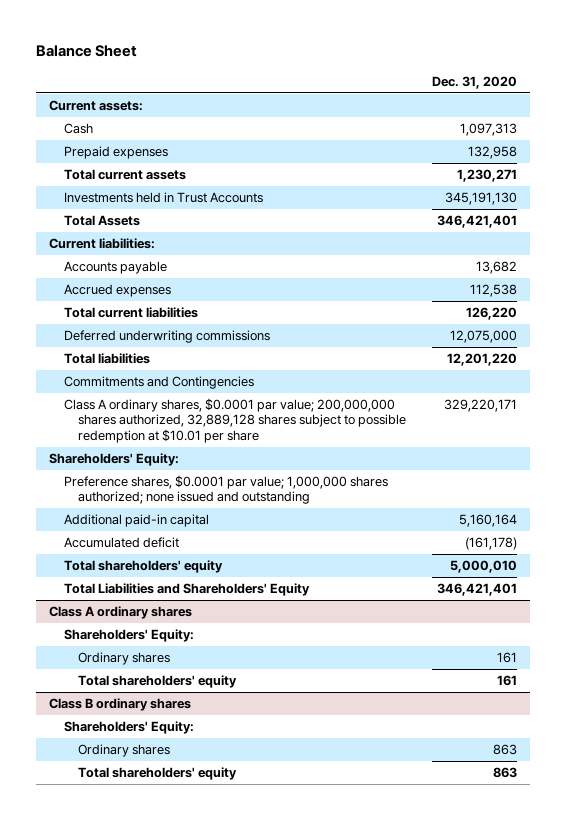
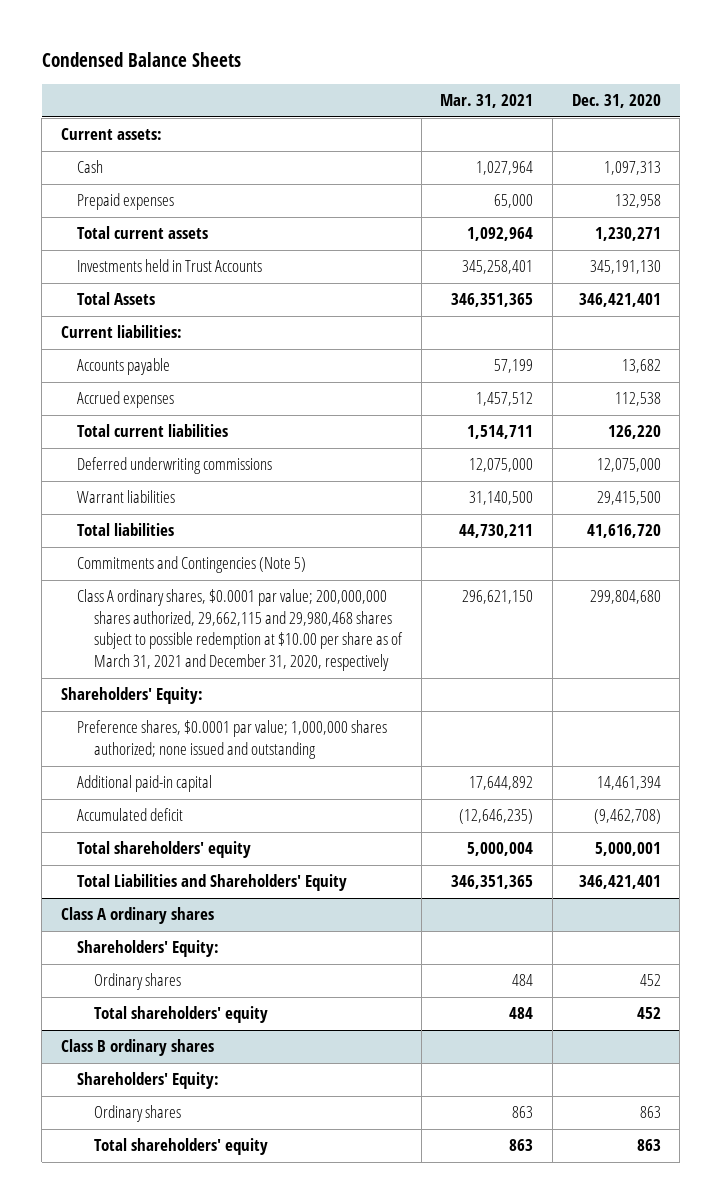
[36,45,138,58] Balance Sheet -> [41,52,241,68] Condensed Balance Sheets
none -> [440,94,534,109] Mar. 31, 2021
none -> [77,490,176,504] Warrant liabilities
[447,353,518,367] 12,201,220 -> [586,524,661,539] 41,616,720
[63,376,254,390] Commitments and Contingencies -> [77,556,307,574] Commitments and Contingencies (Note 5)
[63,398,406,443] Class A ordinary shares, $0.0001 par value; 200,000,000 shares authorized, 32,889,128 shares subject to possible redemption at $10.01 per share -> [77,589,404,671] Class A ordinary shares, $0.0001 par value; 200,000,000 shares authorized, 29,662,115 and 29,980,468 shares subject to possible redemption at $10.00 per share as of March 31, 2021 and December 31, 2020, respectively
[444,399,518,413] 329,220,171 -> [589,590,661,605] 299,804,680
[63,475,388,505] Preference shares, $0.0001 par value; 1,000,000 shares authorized; none issued and outstanding -> [77,720,388,759] Preference shares, $0.0001 par value; 1,000,000 shares authorized; none issued and outstanding
[459,514,518,528] 5,160,164 -> [596,776,661,791] 14,461,394
[465,537,518,551] (161,178) -> [593,809,661,825] (9,462,708)
[450,560,518,574] 5,000,010 -> [594,842,661,857] 5,000,001
[497,652,518,664] 161 -> [639,974,661,987] 452
[497,675,518,687] 161 -> [636,1007,661,1020] 452

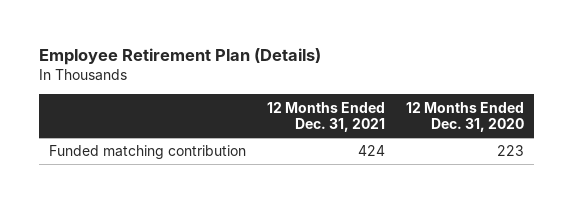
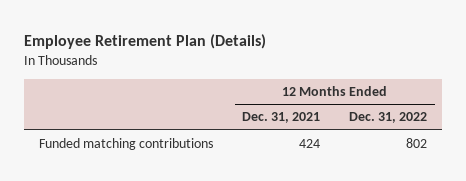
[405,101,524,133] 12 Months Ended Dec. 31, 2020 -> none
none -> [349,112,428,124] Dec. 31, 2022
[49,145,247,160] Funded matching contribution -> [38,138,213,151] Funded matching contributions

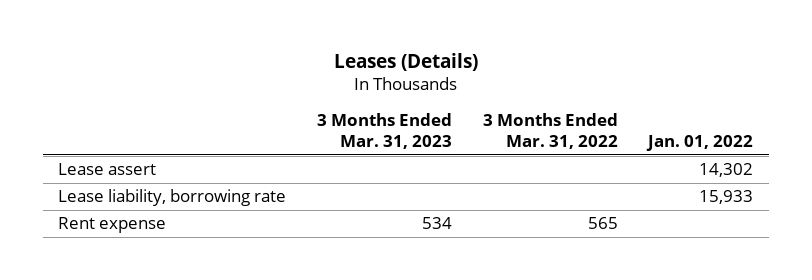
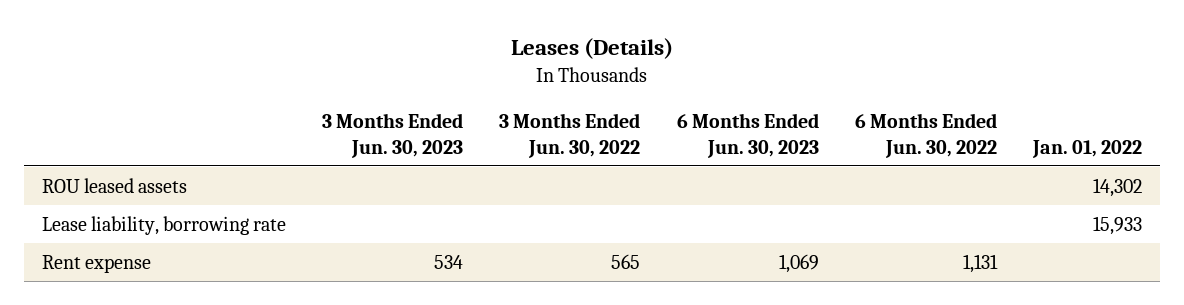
[316,113,452,150] 3 Months Ended Mar. 31, 2023 -> none
[482,113,618,150] 3 Months Ended Mar. 31, 2022 -> none
none -> [322,113,464,158] 3 Months Ended Jun. 30, 2023
none -> [499,113,641,158] 3 Months Ended Jun. 30, 2022
none -> [676,113,819,158] 6 Months Ended Jun. 30, 2023
none -> [854,113,997,158] 6 Months Ended Jun. 30, 2022
[58,163,157,176] Lease assert -> [42,177,188,193] ROU leased assets

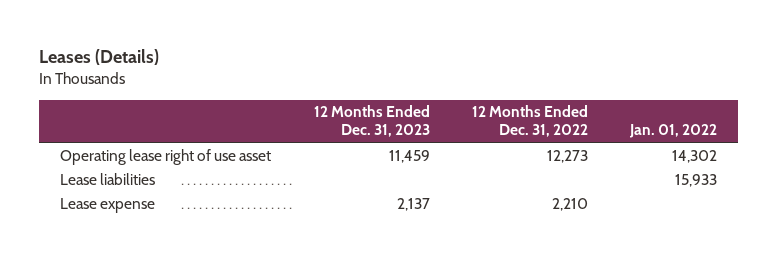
[322,113,464,158] 3 Months Ended Jun. 30, 2023 -> none
[499,113,641,158] 3 Months Ended Jun. 30, 2022 -> none
[676,113,819,158] 6 Months Ended Jun. 30, 2023 -> none
[854,113,997,158] 6 Months Ended Jun. 30, 2022 -> none
none -> [313,105,430,138] 12 Months Ended Dec. 31, 2023
none -> [471,105,588,138] 12 Months Ended Dec. 31, 2022
[42,177,188,193] ROU leased assets -> [60,148,272,165] Operating lease right of use asset
[42,215,287,235] Lease liability, borrowing rate -> [60,172,156,185] Lease liabilities
[42,254,152,273] Rent expense -> [60,197,156,213] Lease expense

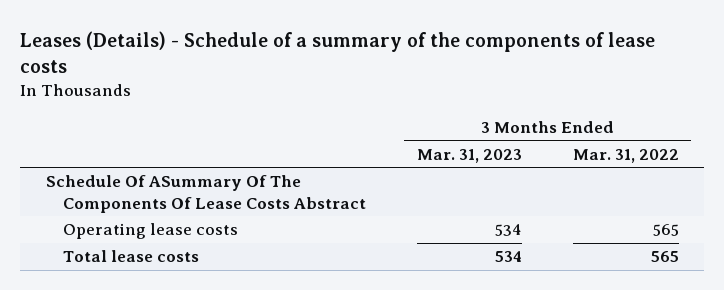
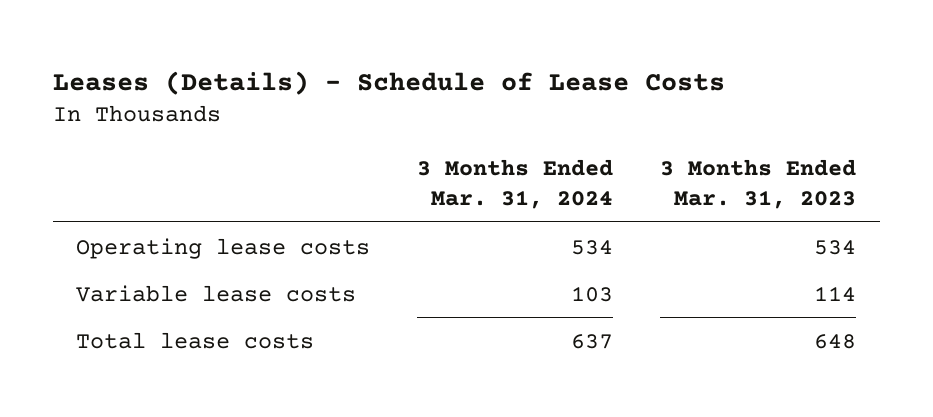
[20,30,656,74] Leases (Details) - Schedule of a summary of the components of lease costs -> [52,70,725,95] Leases (Details) - Schedule of Lease Costs
[572,148,679,163] Mar. 31, 2022 -> none
none -> [417,159,614,209] 3 Months Ended Mar. 31, 2024
[45,175,366,213] Schedule Of ASummary Of The Components Of Lease Costs Abstract -> none
none -> [76,284,357,302] Variable lease costs
[494,251,522,263] 534 -> [814,333,857,349] 648

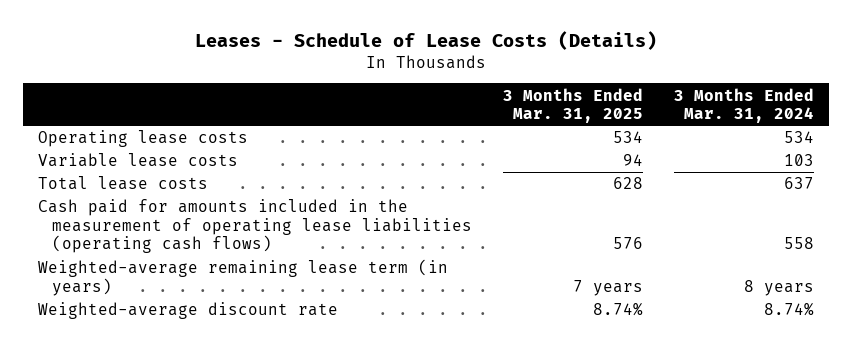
[52,70,725,95] Leases (Details) - Schedule of Lease Costs -> [194,30,657,50] Leases - Schedule of Lease Costs (Details)
[660,159,857,209] 3 Months Ended Mar. 31, 2023 -> none
none -> [502,87,643,124] 3 Months Ended Mar. 31, 2025
none -> [38,199,473,254] Cash paid for amounts included in the measurement of operating lease liabilities (operating cash flows)
none -> [38,259,449,296] Weighted-average remaining lease term (in years)
none -> [38,302,339,320] Weighted-average discount rate

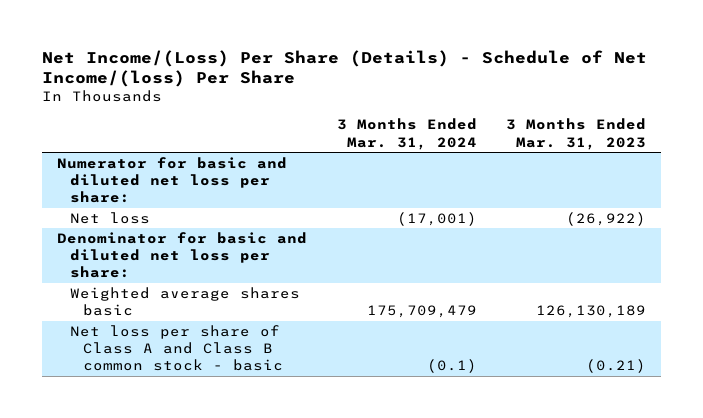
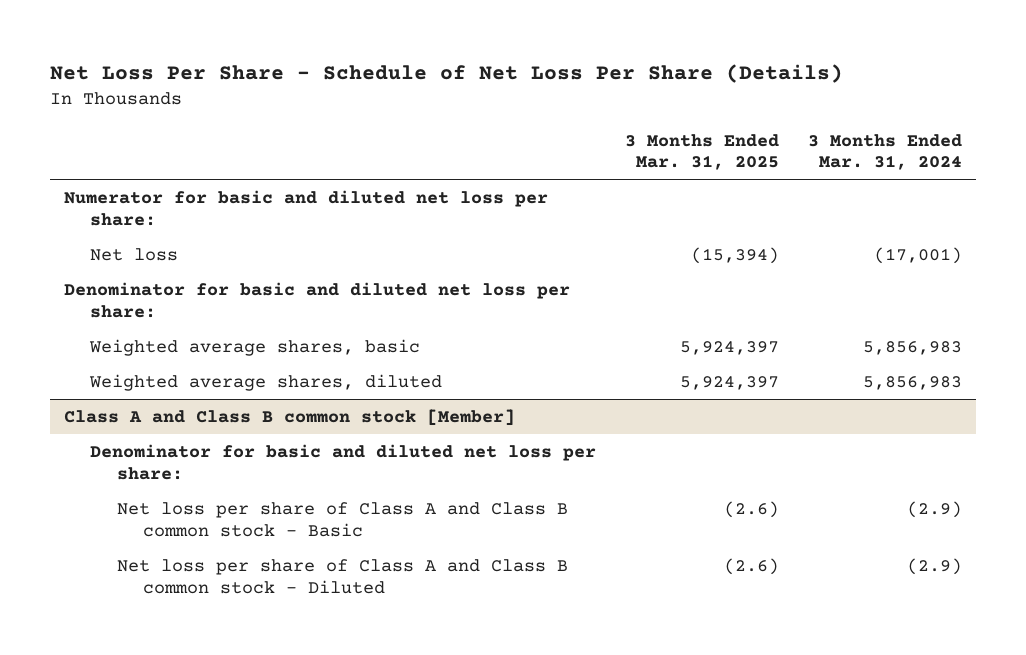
[42,49,648,88] Net Income/(Loss) Per Share (Details) - Schedule of Net Income/(loss) Per Share -> [49,63,843,83] Net Loss Per Share - Schedule of Net Loss Per Share (Details)
[506,118,647,150] 3 Months Ended Mar. 31, 2023 -> none
none -> [625,133,780,171] 3 Months Ended Mar. 31, 2025
[69,286,300,316] Weighted average shares basic -> [89,339,421,357] Weighted average shares, basic
[366,304,477,318] 175,709,479 -> [862,341,962,356] 5,856,983
none -> [89,374,443,392] Weighted average shares, diluted
none -> [64,409,516,427] Class A and Class B common stock [Member]
none -> [90,444,597,480] Denominator for basic and diluted net loss per share:
[69,324,283,372] Net loss per share of Class A and Class B common stock - basic -> [116,502,568,537] Net loss per share of Class A and Class B common stock - Basic
[426,359,477,374] (0.1) -> [906,501,962,519] (2.9)
none -> [116,559,568,594] Net loss per share of Class A and Class B common stock - Diluted

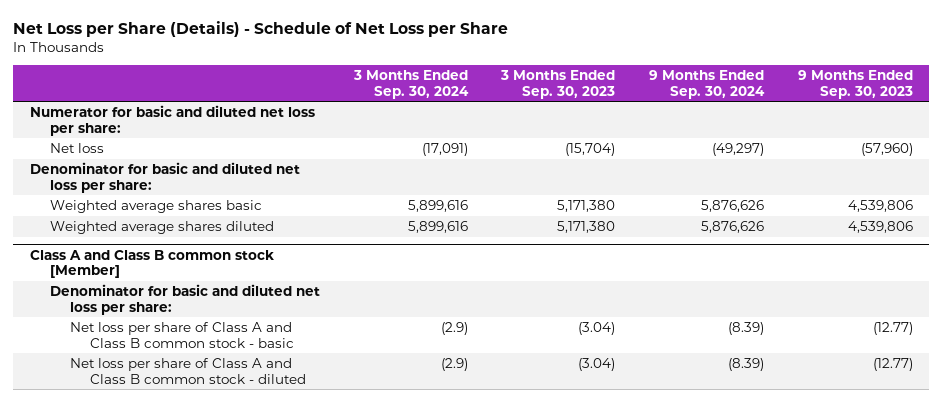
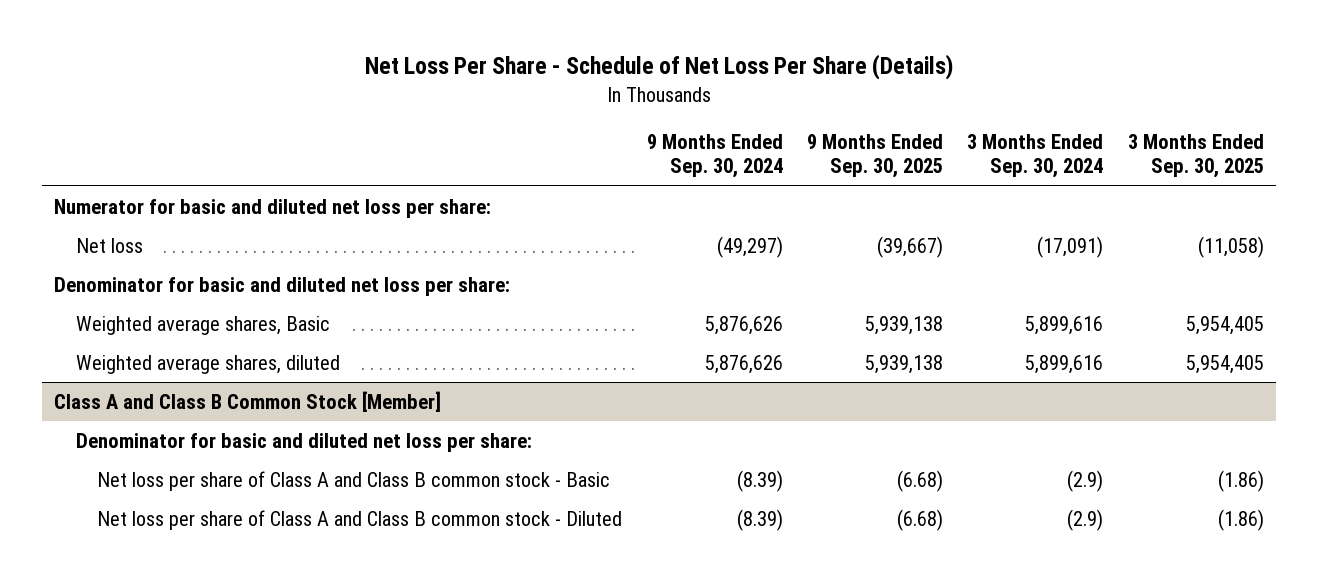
[12,20,508,37] Net Loss per Share (Details) - Schedule of Net Loss per Share -> [365,53,954,80] Net Loss Per Share - Schedule of Net Loss Per Share (Details)
[500,70,616,99] 3 Months Ended Sep. 30, 2023 -> none
[797,70,913,99] 9 Months Ended Sep. 30, 2023 -> none
none -> [807,134,944,179] 9 Months Ended Sep. 30, 2025
none -> [1127,134,1264,179] 3 Months Ended Sep. 30, 2025
[49,200,262,214] Weighted average shares basic -> [75,315,330,335] Weighted average shares, Basic
[49,221,274,235] Weighted average shares diluted -> [75,354,340,374] Weighted average shares, diluted
[29,249,274,279] Class A and Class B common stock [Member] -> [54,390,442,412] Class A and Class B Common Stock [Member]
[69,322,295,348] Net loss per share of Class A and Class B common stock - basic -> [97,470,611,491] Net loss per share of Class A and Class B common stock - Basic
[69,358,307,384] Net loss per share of Class A and Class B common stock - diluted -> [97,509,623,530] Net loss per share of Class A and Class B common stock - Diluted

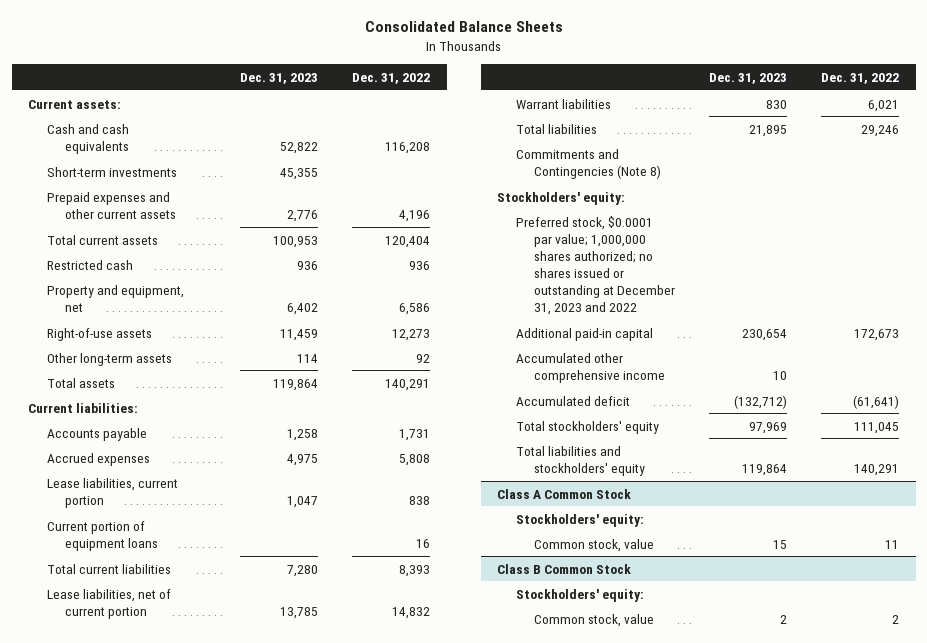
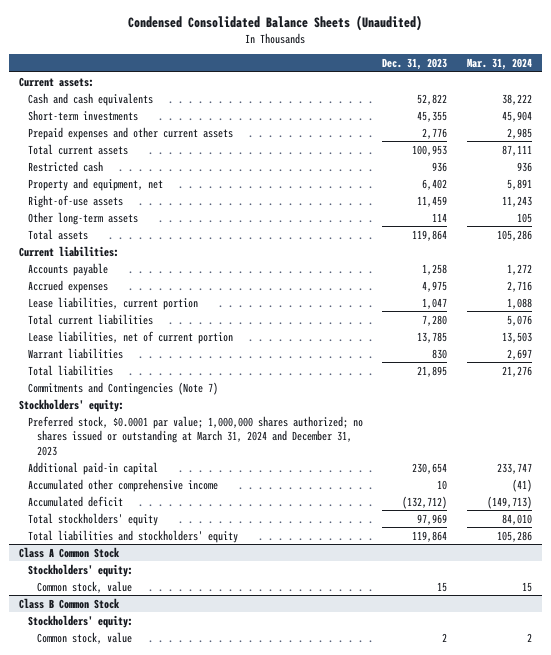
[364,21,563,33] Consolidated Balance Sheets -> [128,15,423,32] Condensed Consolidated Balance Sheets (Unaudited)
[351,72,430,84] Dec. 31, 2022 -> none
none -> [466,58,532,71] Mar. 31, 2024
[46,520,159,551] Current portion of equipment loans -> none
[515,148,662,179] Commitments and Contingencies (Note 8) -> [28,381,219,395] Commitments and Contingencies (Note 7)
[515,215,676,316] Preferred stock, $0.0001 par value; 1,000,000 shares authorized; no shares issued or outstanding at December 31, 2023 and 2022 -> [28,415,364,456] Preferred stock, $0.0001 par value; 1,000,000 shares authorized; no shares issued or outstanding at March 31, 2024 and December 31, 2023

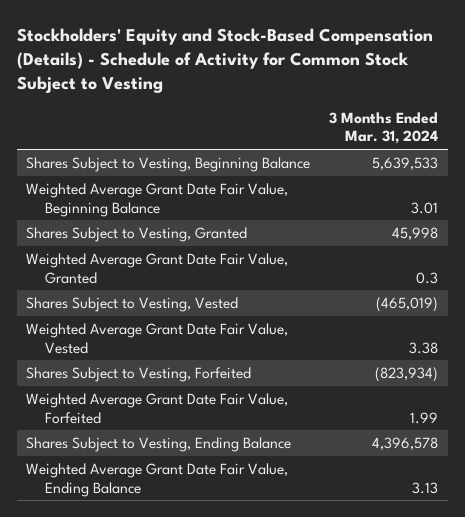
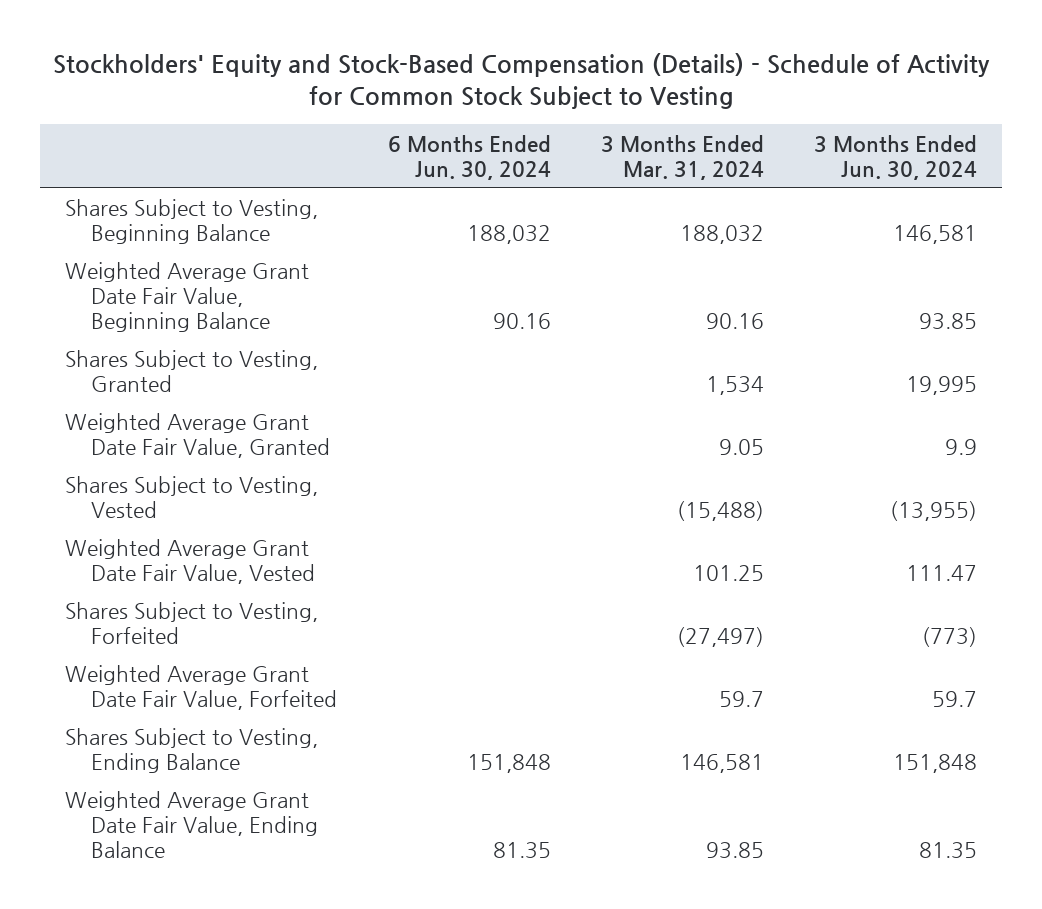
none -> [387,134,551,180] 6 Months Ended Jun. 30, 2024
none -> [813,134,977,180] 3 Months Ended Jun. 30, 2024
[372,156,439,170] 5,639,533 -> [679,225,764,245] 188,032
[411,201,439,214] 3.01 -> [705,313,764,330] 90.16
[392,226,439,240] 45,998 -> [705,376,764,396] 1,534
[416,271,439,284] 0.3 -> [718,439,764,456] 9.05
[376,296,439,312] (465,019) -> [676,501,764,522] (15,488)
[409,341,439,354] 3.38 -> [692,565,764,582] 101.25
[375,366,439,382] (823,934) -> [676,627,764,648] (27,497)
[410,411,439,424] 1.99 -> [718,691,764,708] 59.7
[372,436,439,450] 4,396,578 -> [679,754,764,774] 146,581
[412,481,439,494] 3.13 -> [705,842,764,860] 93.85

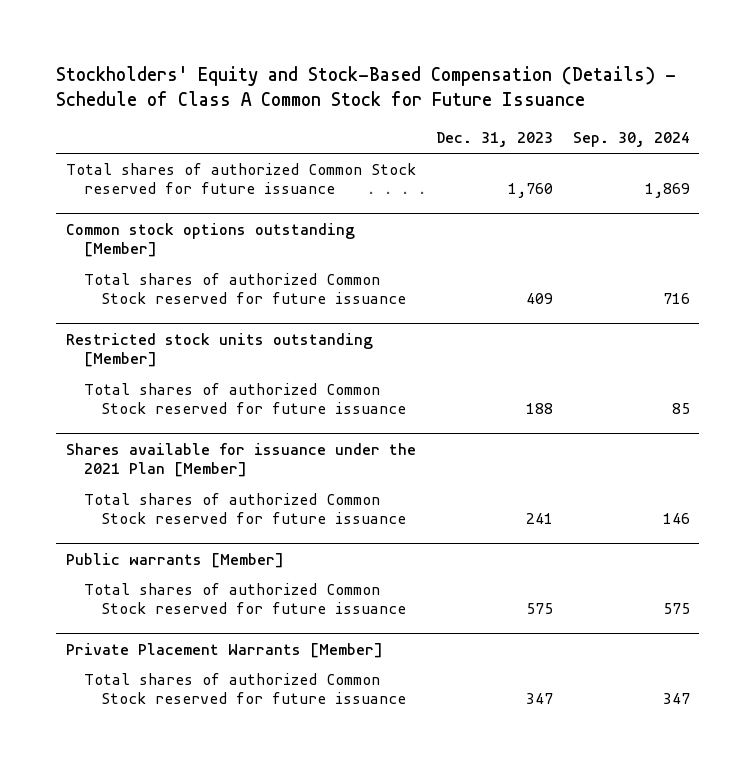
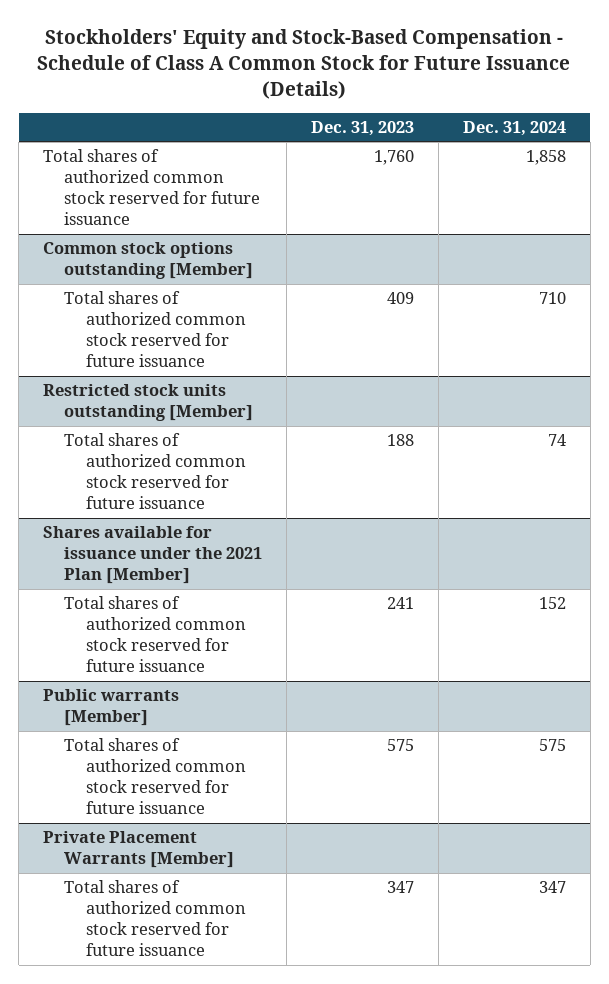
[55,66,676,107] Stockholders' Equity and Stock-Based Compensation (Details) - Schedule of Class A Common Stock for Future Issuance -> [37,29,571,99] Stockholders' Equity and Stock-Based Compensation - Schedule of Class A Common Stock for Future Issuance (Details)
[572,132,690,148] Sep. 30, 2024 -> none
none -> [462,120,566,136] Dec. 31, 2024
[65,162,416,195] Total shares of authorized Common Stock reserved for future issuance -> [43,149,261,226] Total shares of authorized common stock reserved for future issuance
[83,272,407,305] Total shares of authorized Common Stock reserved for future issuance -> [64,291,246,368] Total shares of authorized common stock reserved for future issuance
[83,382,407,415] Total shares of authorized Common Stock reserved for future issuance -> [64,433,246,510] Total shares of authorized common stock reserved for future issuance
[83,492,407,525] Total shares of authorized Common Stock reserved for future issuance -> [64,596,246,673] Total shares of authorized common stock reserved for future issuance
[83,582,407,615] Total shares of authorized Common Stock reserved for future issuance -> [64,738,246,815] Total shares of authorized common stock reserved for future issuance
[83,672,407,705] Total shares of authorized Common Stock reserved for future issuance -> [64,880,246,957] Total shares of authorized common stock reserved for future issuance

